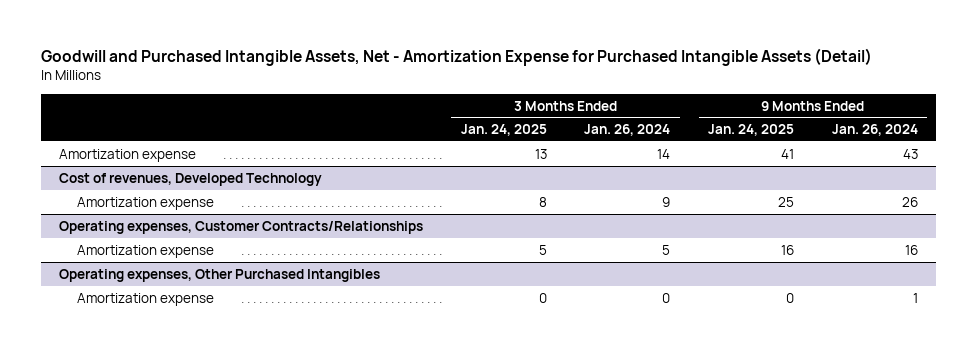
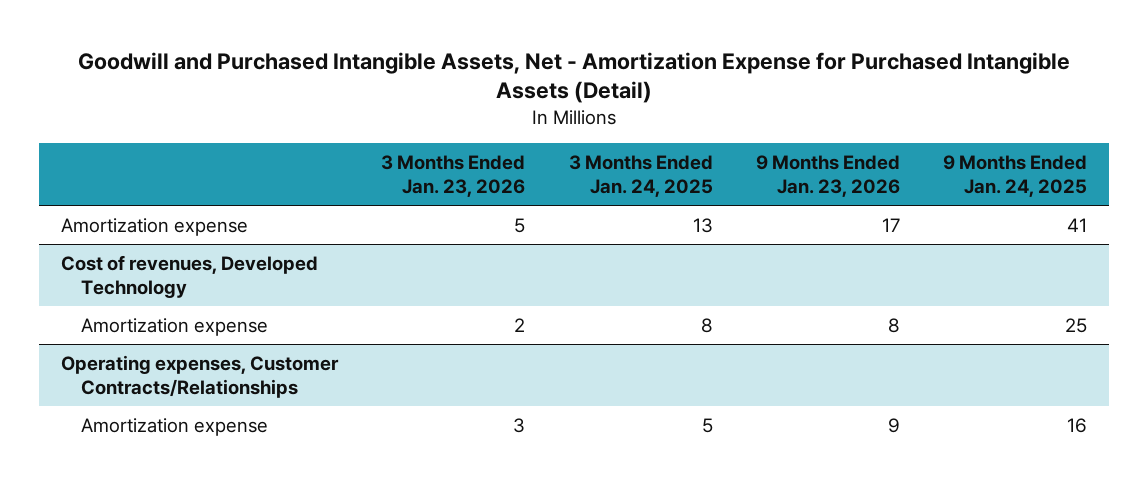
[584,124,671,137] Jan. 26, 2024 -> none
[831,124,918,137] Jan. 26, 2024 -> none
none -> [381,154,526,197] 3 Months Ended Jan. 23, 2026
none -> [755,154,900,197] 9 Months Ended Jan. 23, 2026
[59,268,381,282] Operating expenses, Other Purchased Intangibles -> none
[76,292,214,306] Amortization expense -> none

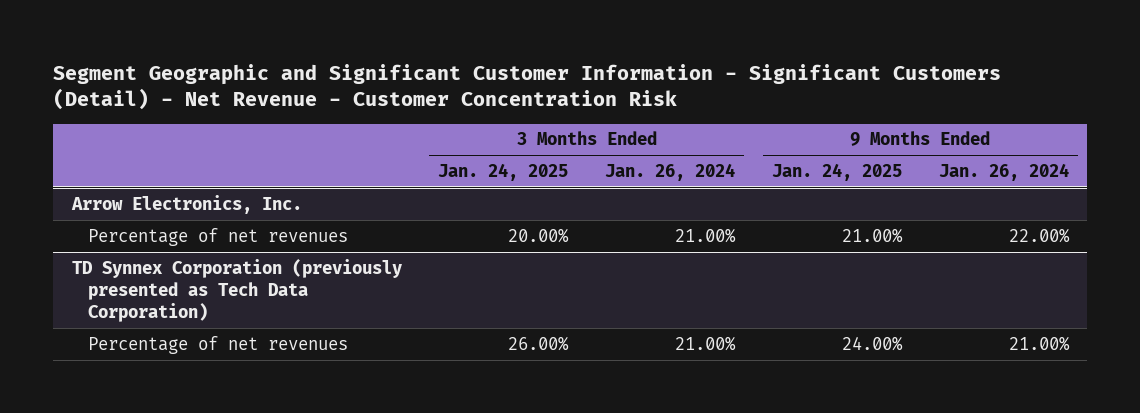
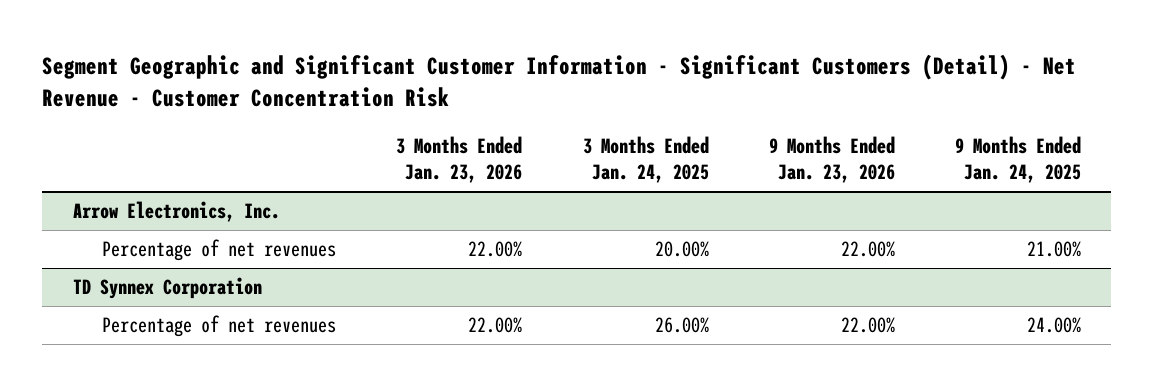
[605,162,736,181] Jan. 26, 2024 -> none
[938,162,1069,181] Jan. 26, 2024 -> none
none -> [396,136,523,184] 3 Months Ended Jan. 23, 2026
none -> [768,136,895,184] 9 Months Ended Jan. 23, 2026
[71,258,402,322] TD Synnex Corporation (previously presented as Tech Data Corporation) -> [72,277,262,300] TD Synnex Corporation

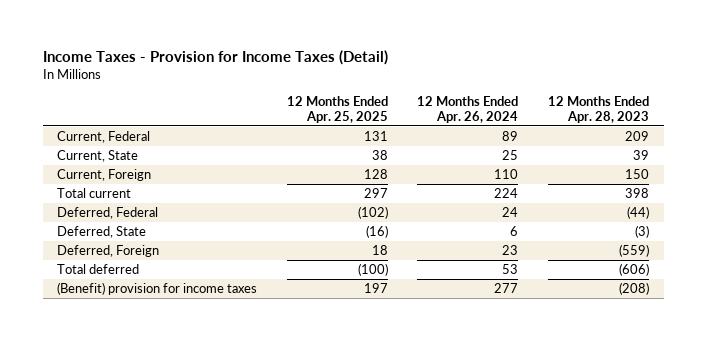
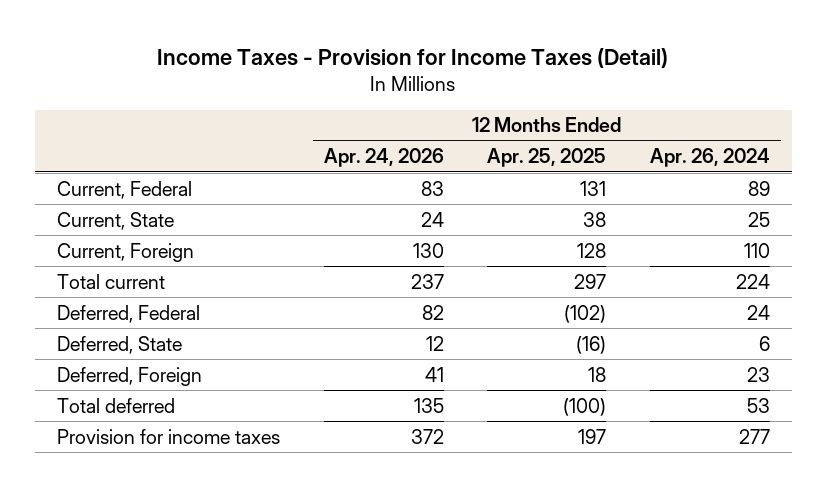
[547,95,649,123] 12 Months Ended Apr. 28, 2023 -> none
none -> [323,148,444,168] Apr. 24, 2026
[57,282,258,296] (Benefit) provision for income taxes -> [56,428,280,444] Provision for income taxes

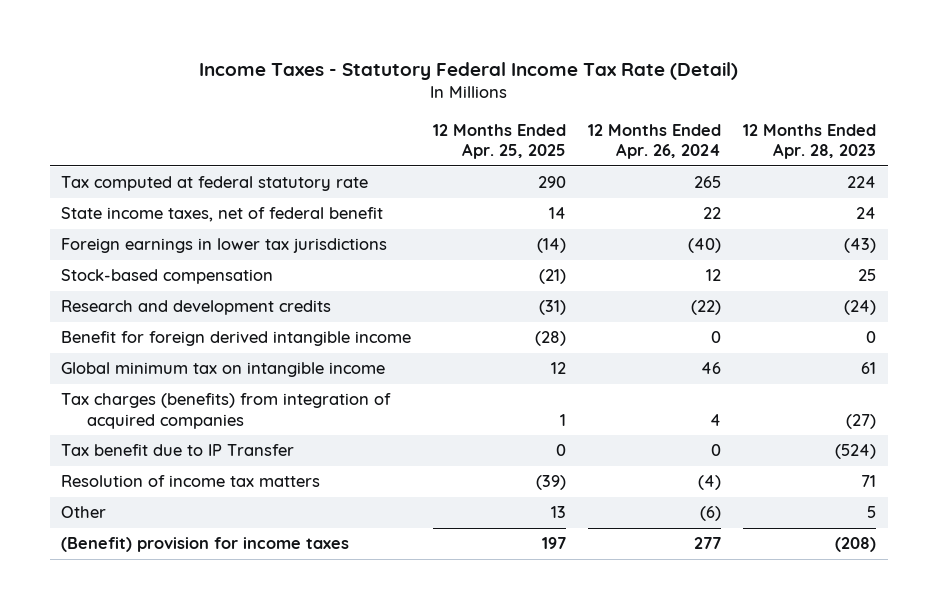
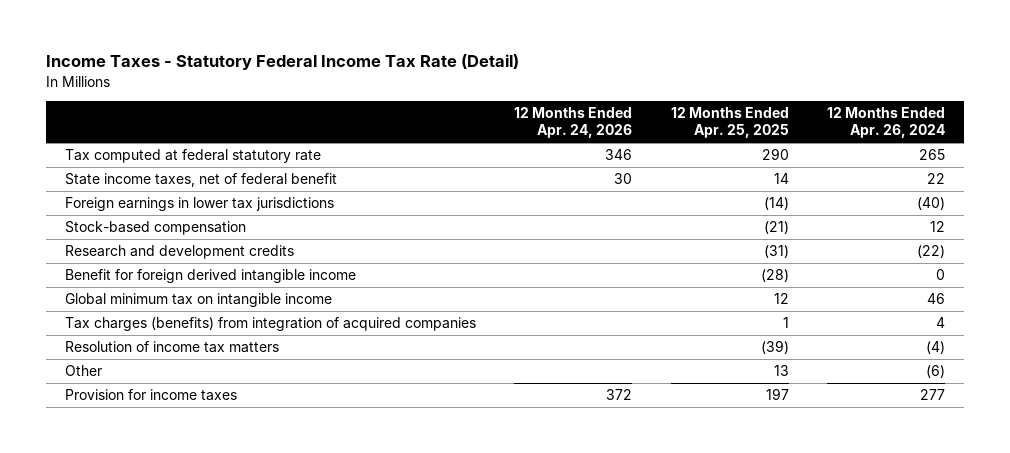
[743,123,877,160] 12 Months Ended Apr. 28, 2023 -> none
none -> [514,106,633,139] 12 Months Ended Apr. 24, 2026
[61,444,295,457] Tax benefit due to IP Transfer -> none
[61,537,350,553] (Benefit) provision for income taxes -> [64,389,237,402] Provision for income taxes

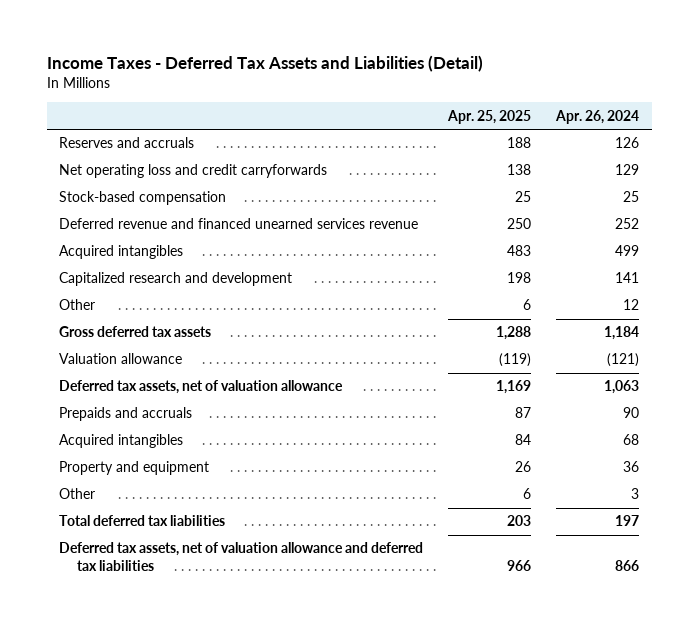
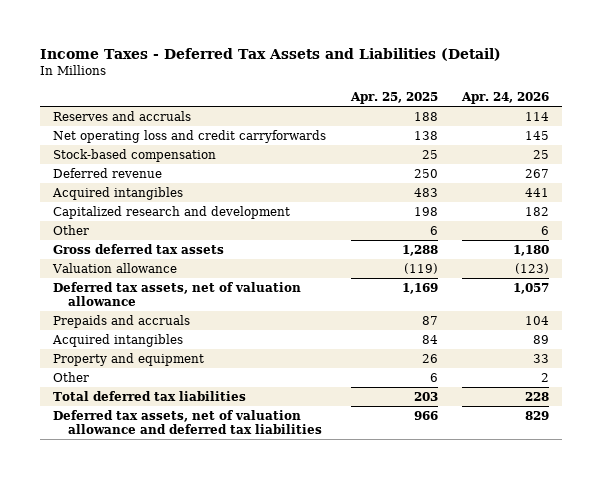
[555,109,640,124] Apr. 26, 2024 -> none
none -> [461,92,550,105] Apr. 24, 2026
[59,218,419,230] Deferred revenue and financed unearned services revenue -> [52,167,162,178] Deferred revenue

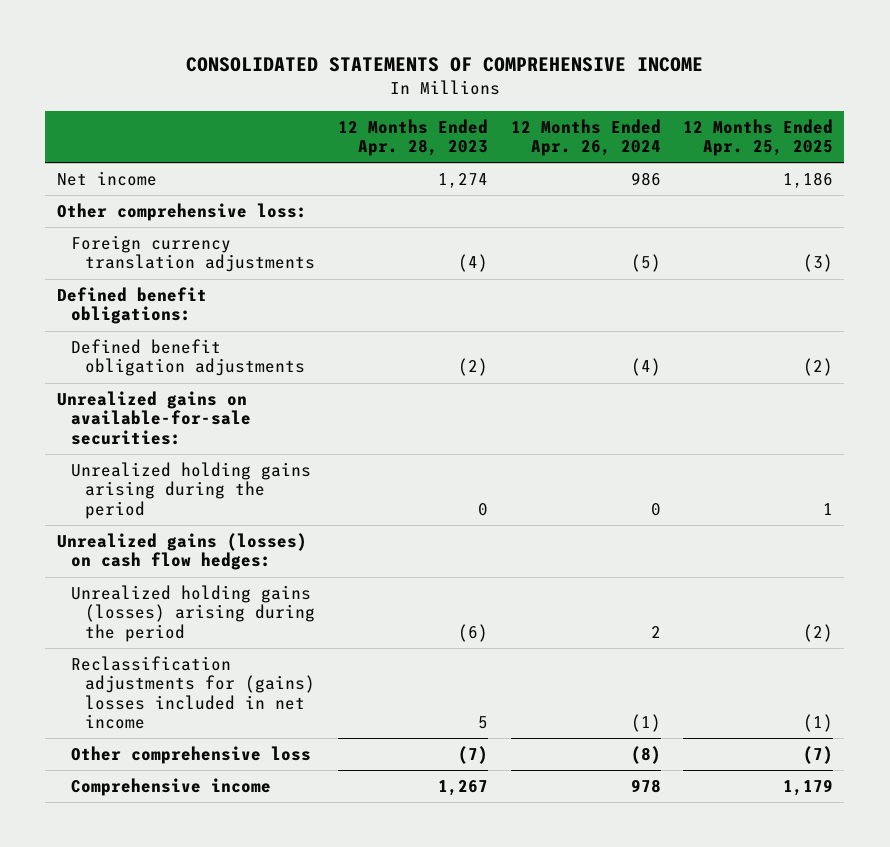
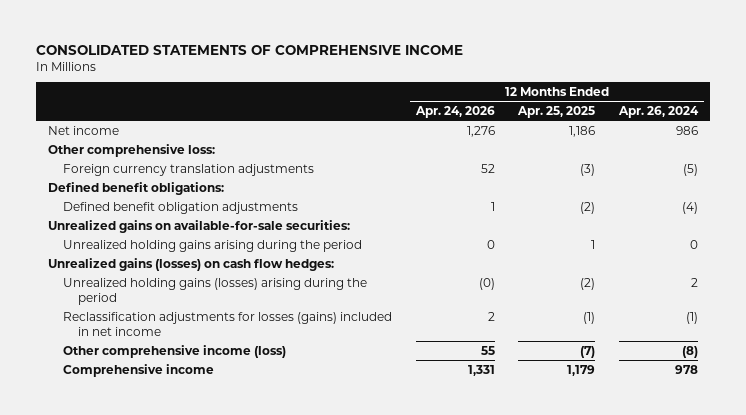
[337,118,488,157] 12 Months Ended Apr. 28, 2023 -> none
none -> [414,105,495,118] Apr. 24, 2026
[70,656,316,730] Reclassification adjustments for (gains) losses included in net income -> [62,311,392,336] Reclassification adjustments for losses (gains) included in net income
[70,746,311,765] Other comprehensive loss -> [62,344,286,358] Other comprehensive income (loss)

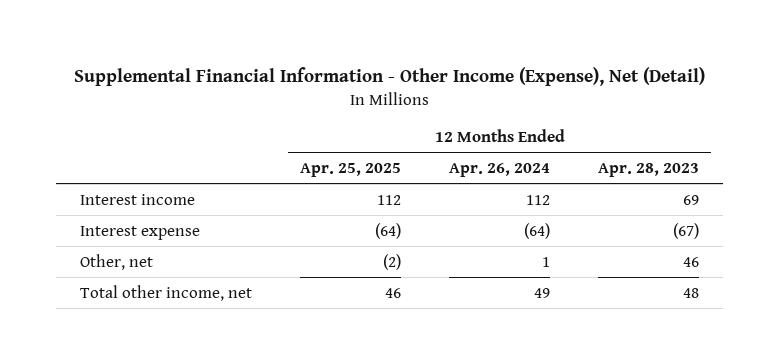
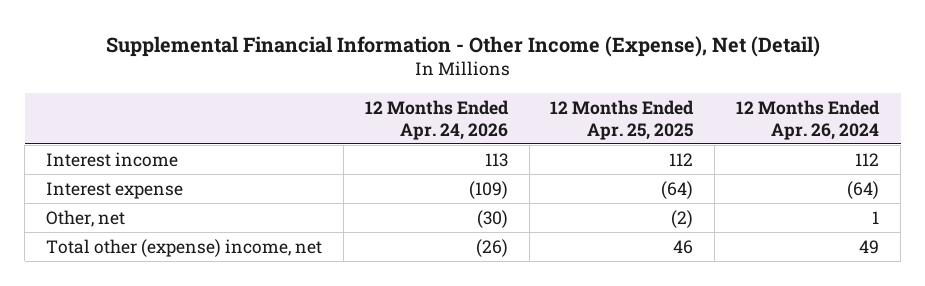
[598,162,700,177] Apr. 28, 2023 -> none
none -> [364,99,509,140] 12 Months Ended Apr. 24, 2026
[80,284,253,301] Total other income, net -> [45,238,322,257] Total other (expense) income, net

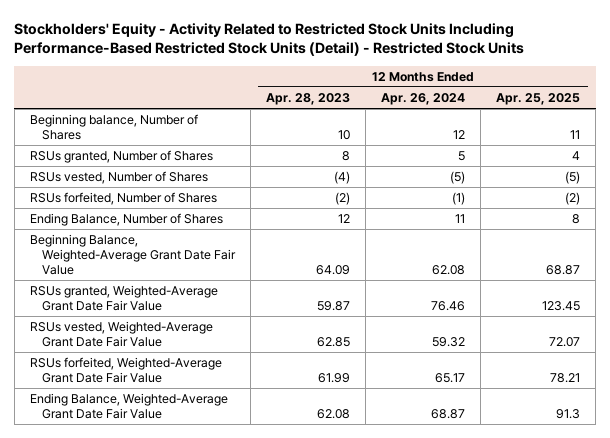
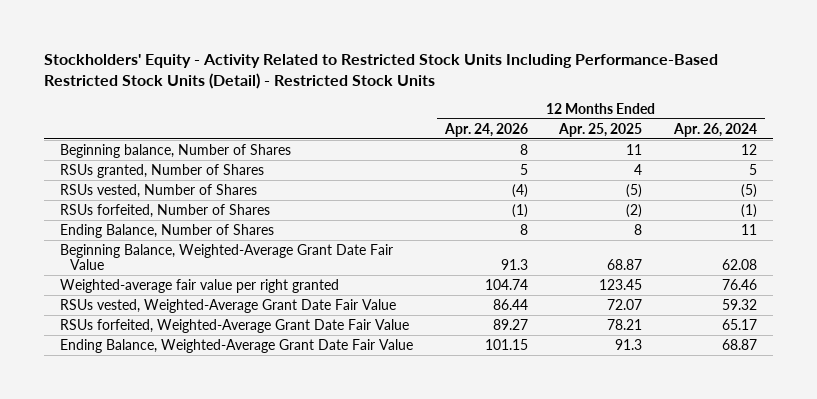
[265,92,350,105] Apr. 28, 2023 -> none
none -> [443,122,528,137] Apr. 24, 2026
[29,285,218,312] RSUs granted, Weighted-Average Grant Date Fair Value -> [60,278,340,293] Weighted-average fair value per right granted

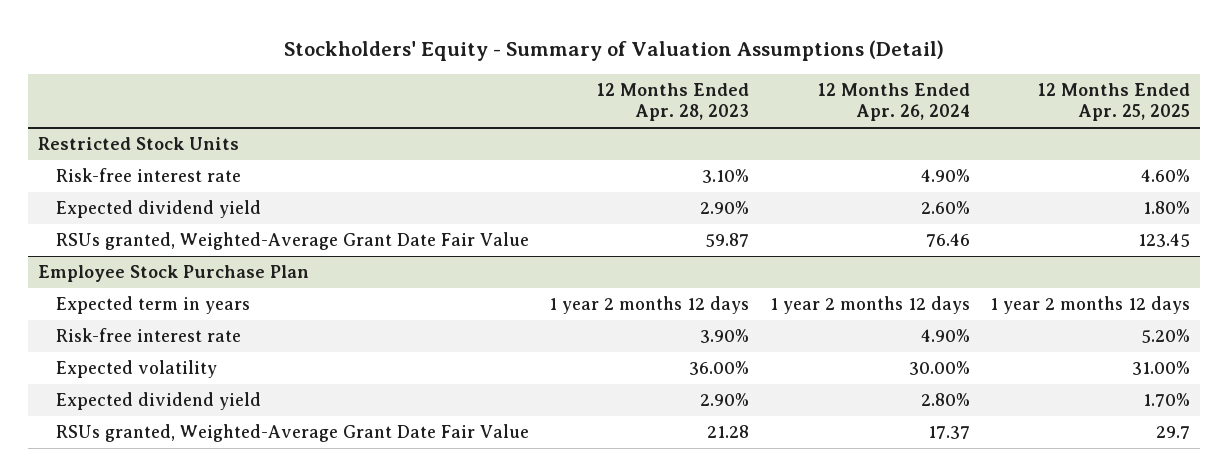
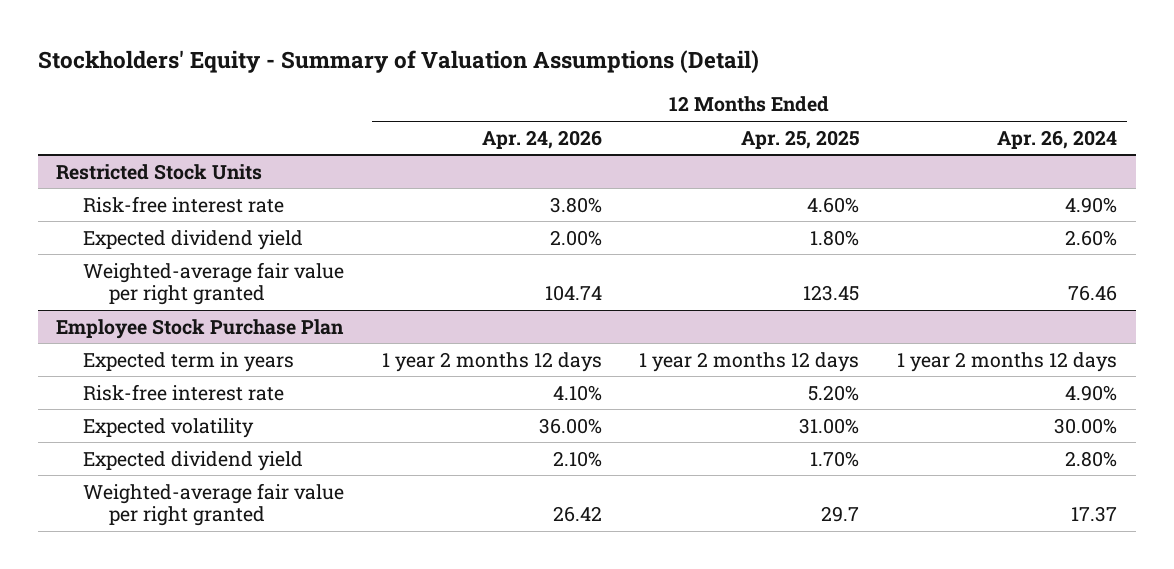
[597,83,750,122] 12 Months Ended Apr. 28, 2023 -> none
none -> [481,129,602,149] Apr. 24, 2026
[56,232,530,251] RSUs granted, Weighted-Average Grant Date Fair Value -> [82,261,344,306] Weighted-average fair value per right granted
[56,424,530,443] RSUs granted, Weighted-Average Grant Date Fair Value -> [82,482,344,527] Weighted-average fair value per right granted

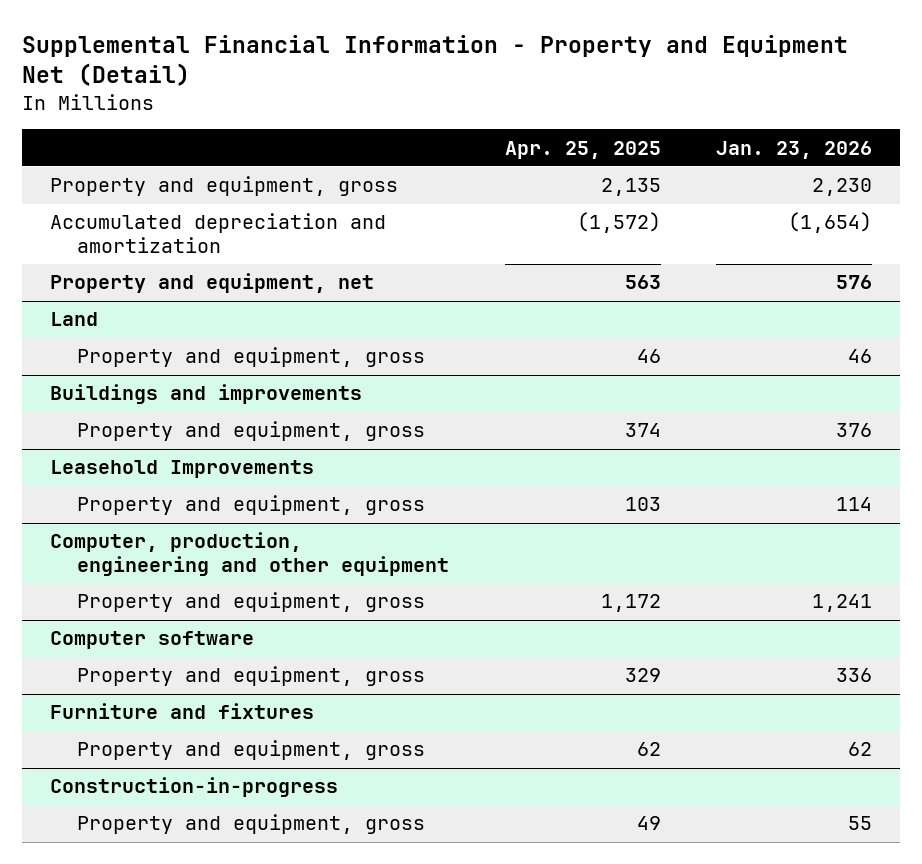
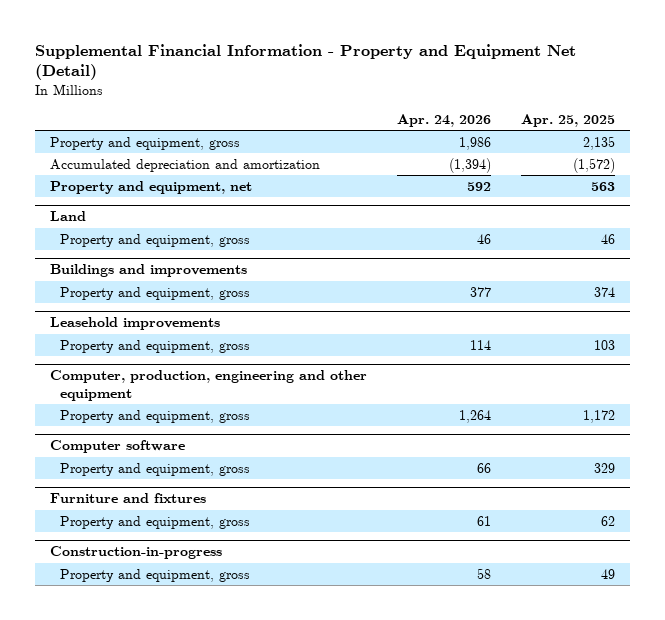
[716,140,873,159] Jan. 23, 2026 -> none
none -> [397,113,492,127] Apr. 24, 2026
[49,460,314,479] Leasehold Improvements -> [50,317,221,331] Leasehold improvements

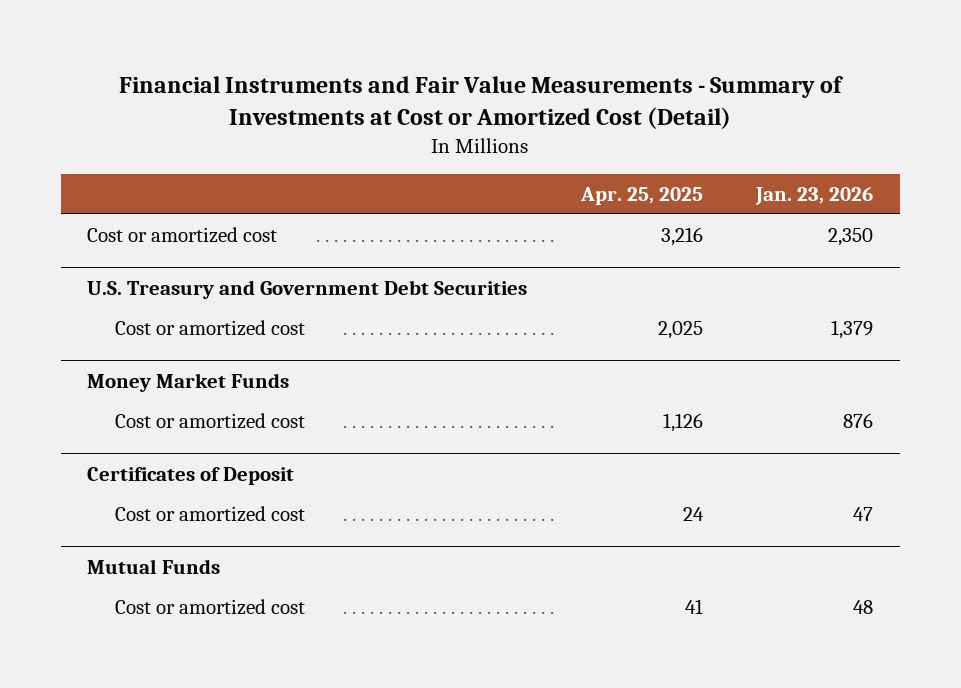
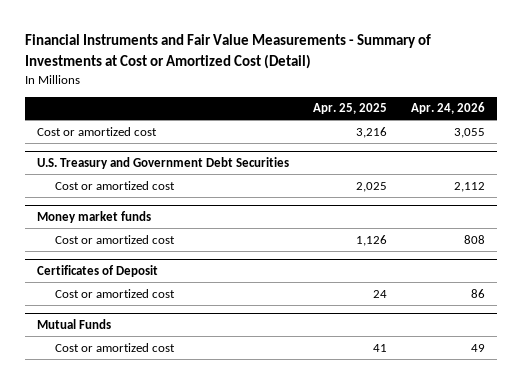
[755,186,874,205] Jan. 23, 2026 -> none
none -> [411,102,486,115] Apr. 24, 2026
[87,372,290,392] Money Market Funds -> [37,210,152,223] Money market funds

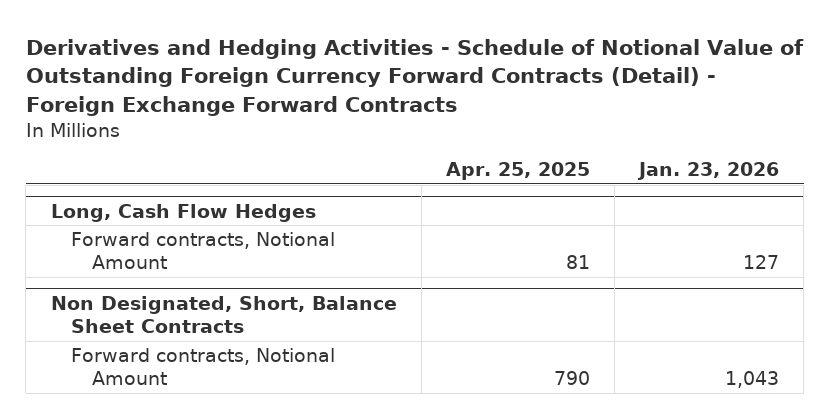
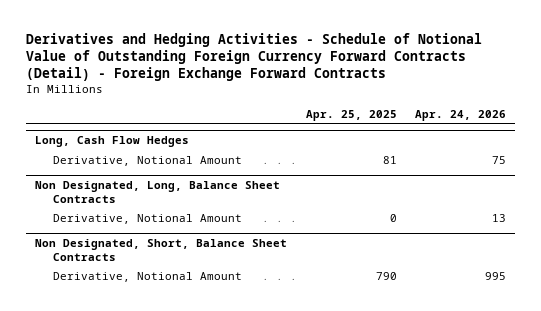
[637,162,780,181] Jan. 23, 2026 -> none
none -> [414,109,506,121] Apr. 24, 2026
[71,231,336,270] Forward contracts, Notional Amount -> [52,155,242,166] Derivative, Notional Amount
none -> [35,181,281,203] Non Designated, Long, Balance Sheet Contracts
none -> [52,213,242,224] Derivative, Notional Amount
[71,347,336,386] Forward contracts, Notional Amount -> [52,271,242,282] Derivative, Notional Amount

